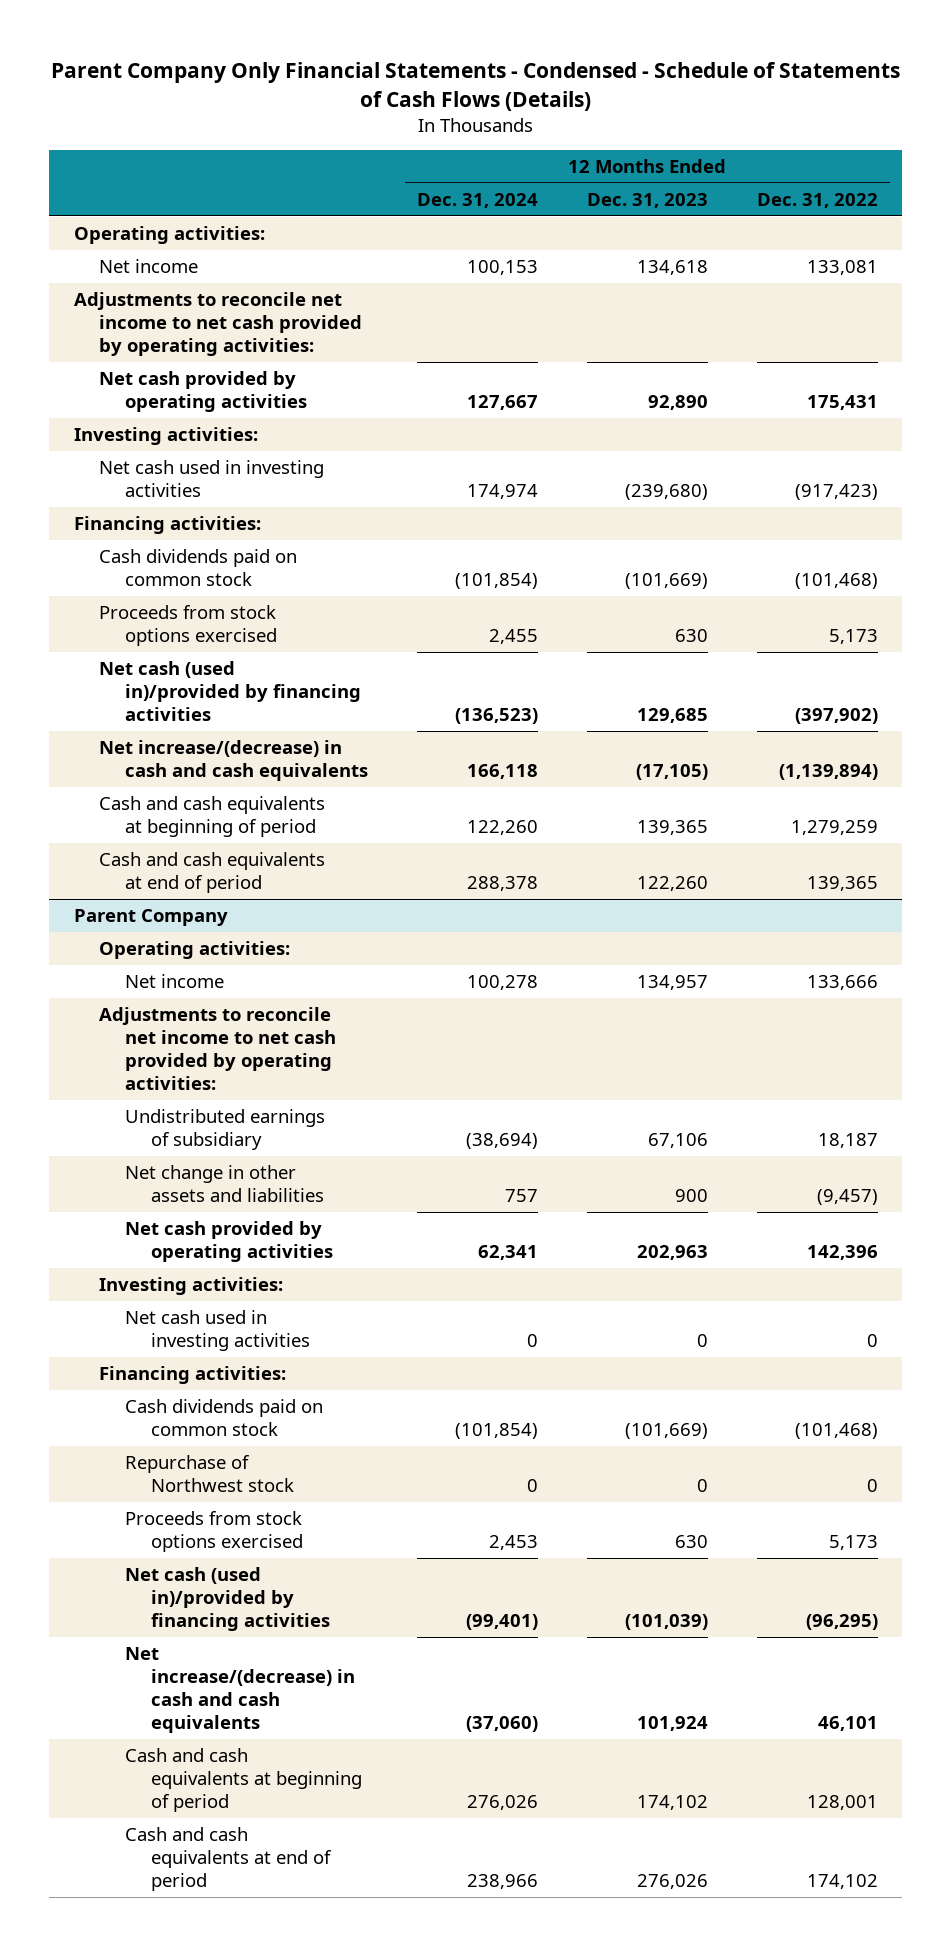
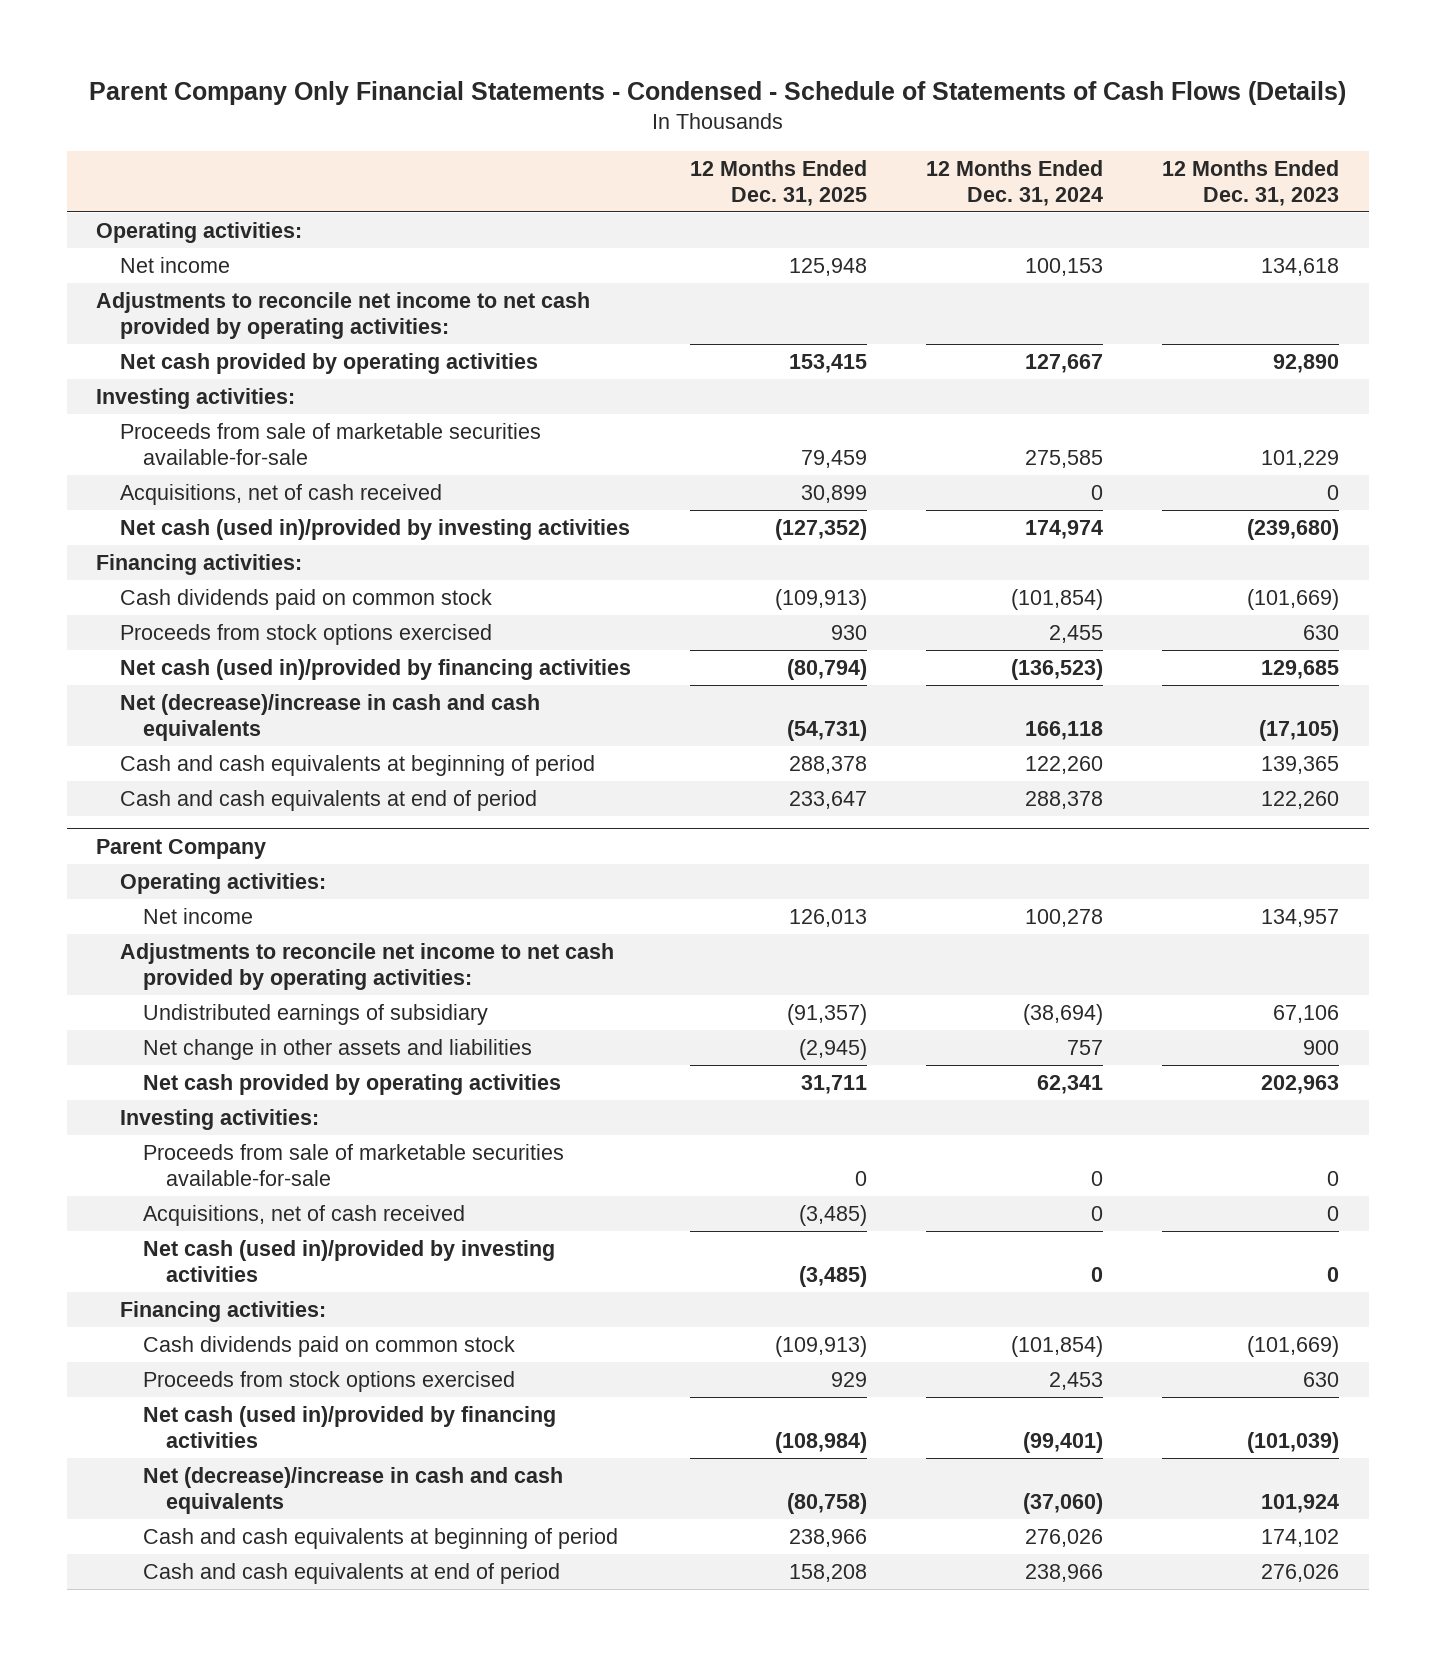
[756,193,878,209] Dec. 31, 2022 -> none
none -> [689,159,867,206] 12 Months Ended Dec. 31, 2025
none -> [119,422,541,465] Proceeds from sale of marketable securities available-for-sale
none -> [119,483,442,505] Acquisitions, net of cash received
[99,460,325,498] Net cash used in investing activities -> [119,518,630,540] Net cash (used in)/provided by investing activities
[99,740,369,782] Net increase/(decrease) in cash and cash equivalents -> [119,693,540,741] Net (decrease)/increase in cash and cash equivalents
none -> [142,1143,564,1186] Proceeds from sale of marketable securities available-for-sale
none -> [142,1204,465,1226] Acquisitions, net of cash received
[125,1310,310,1352] Net cash used in investing activities -> [142,1239,555,1282] Net cash (used in)/provided by investing activities
[125,1455,294,1493] Repurchase of Northwest stock -> none
[125,1647,355,1734] Net increase/(decrease) in cash and cash equivalents -> [142,1466,563,1514] Net (decrease)/increase in cash and cash equivalents

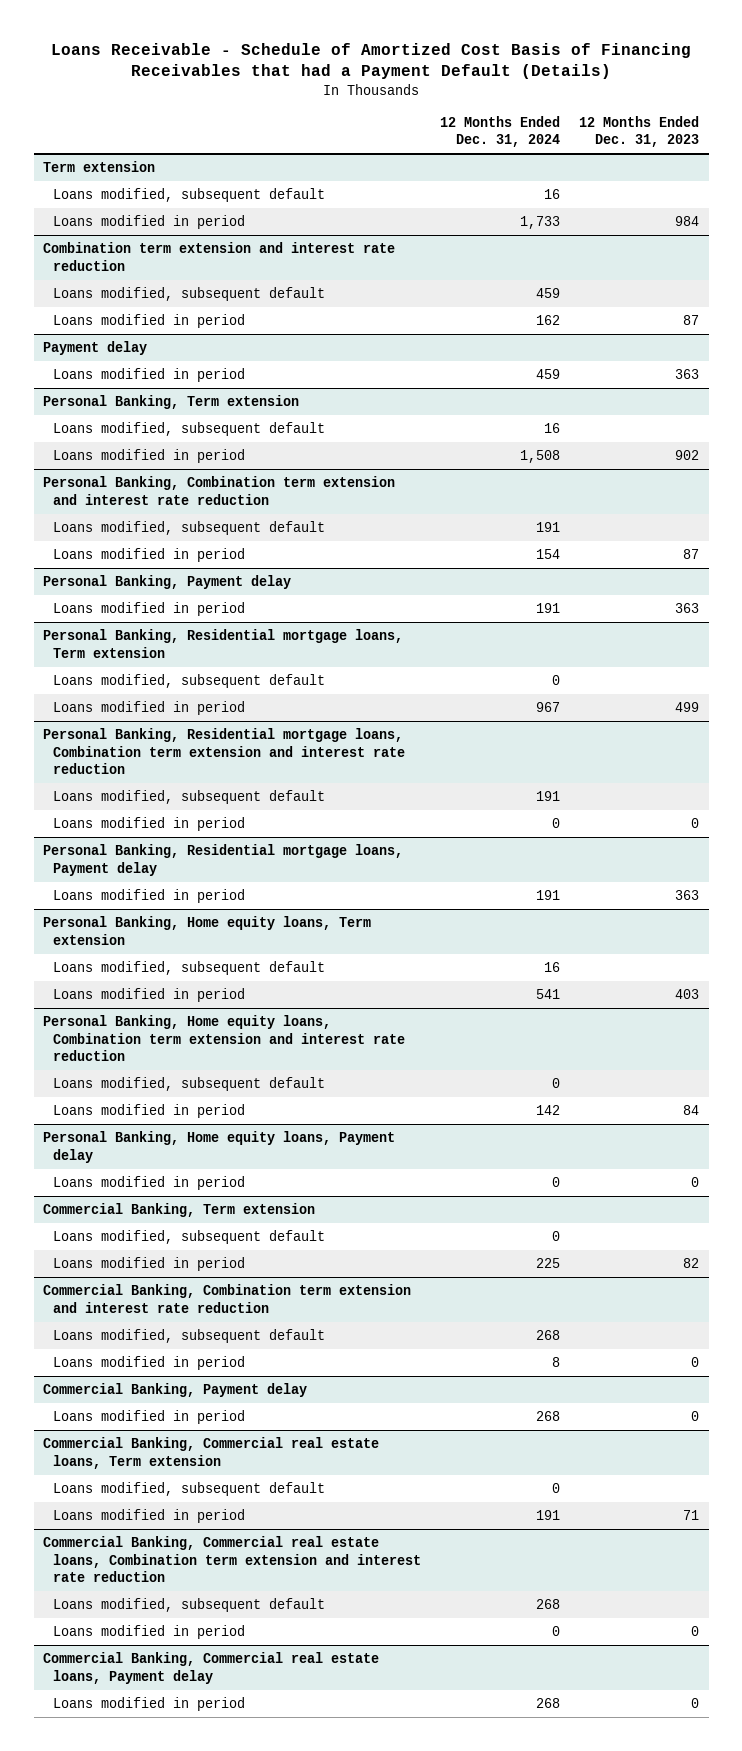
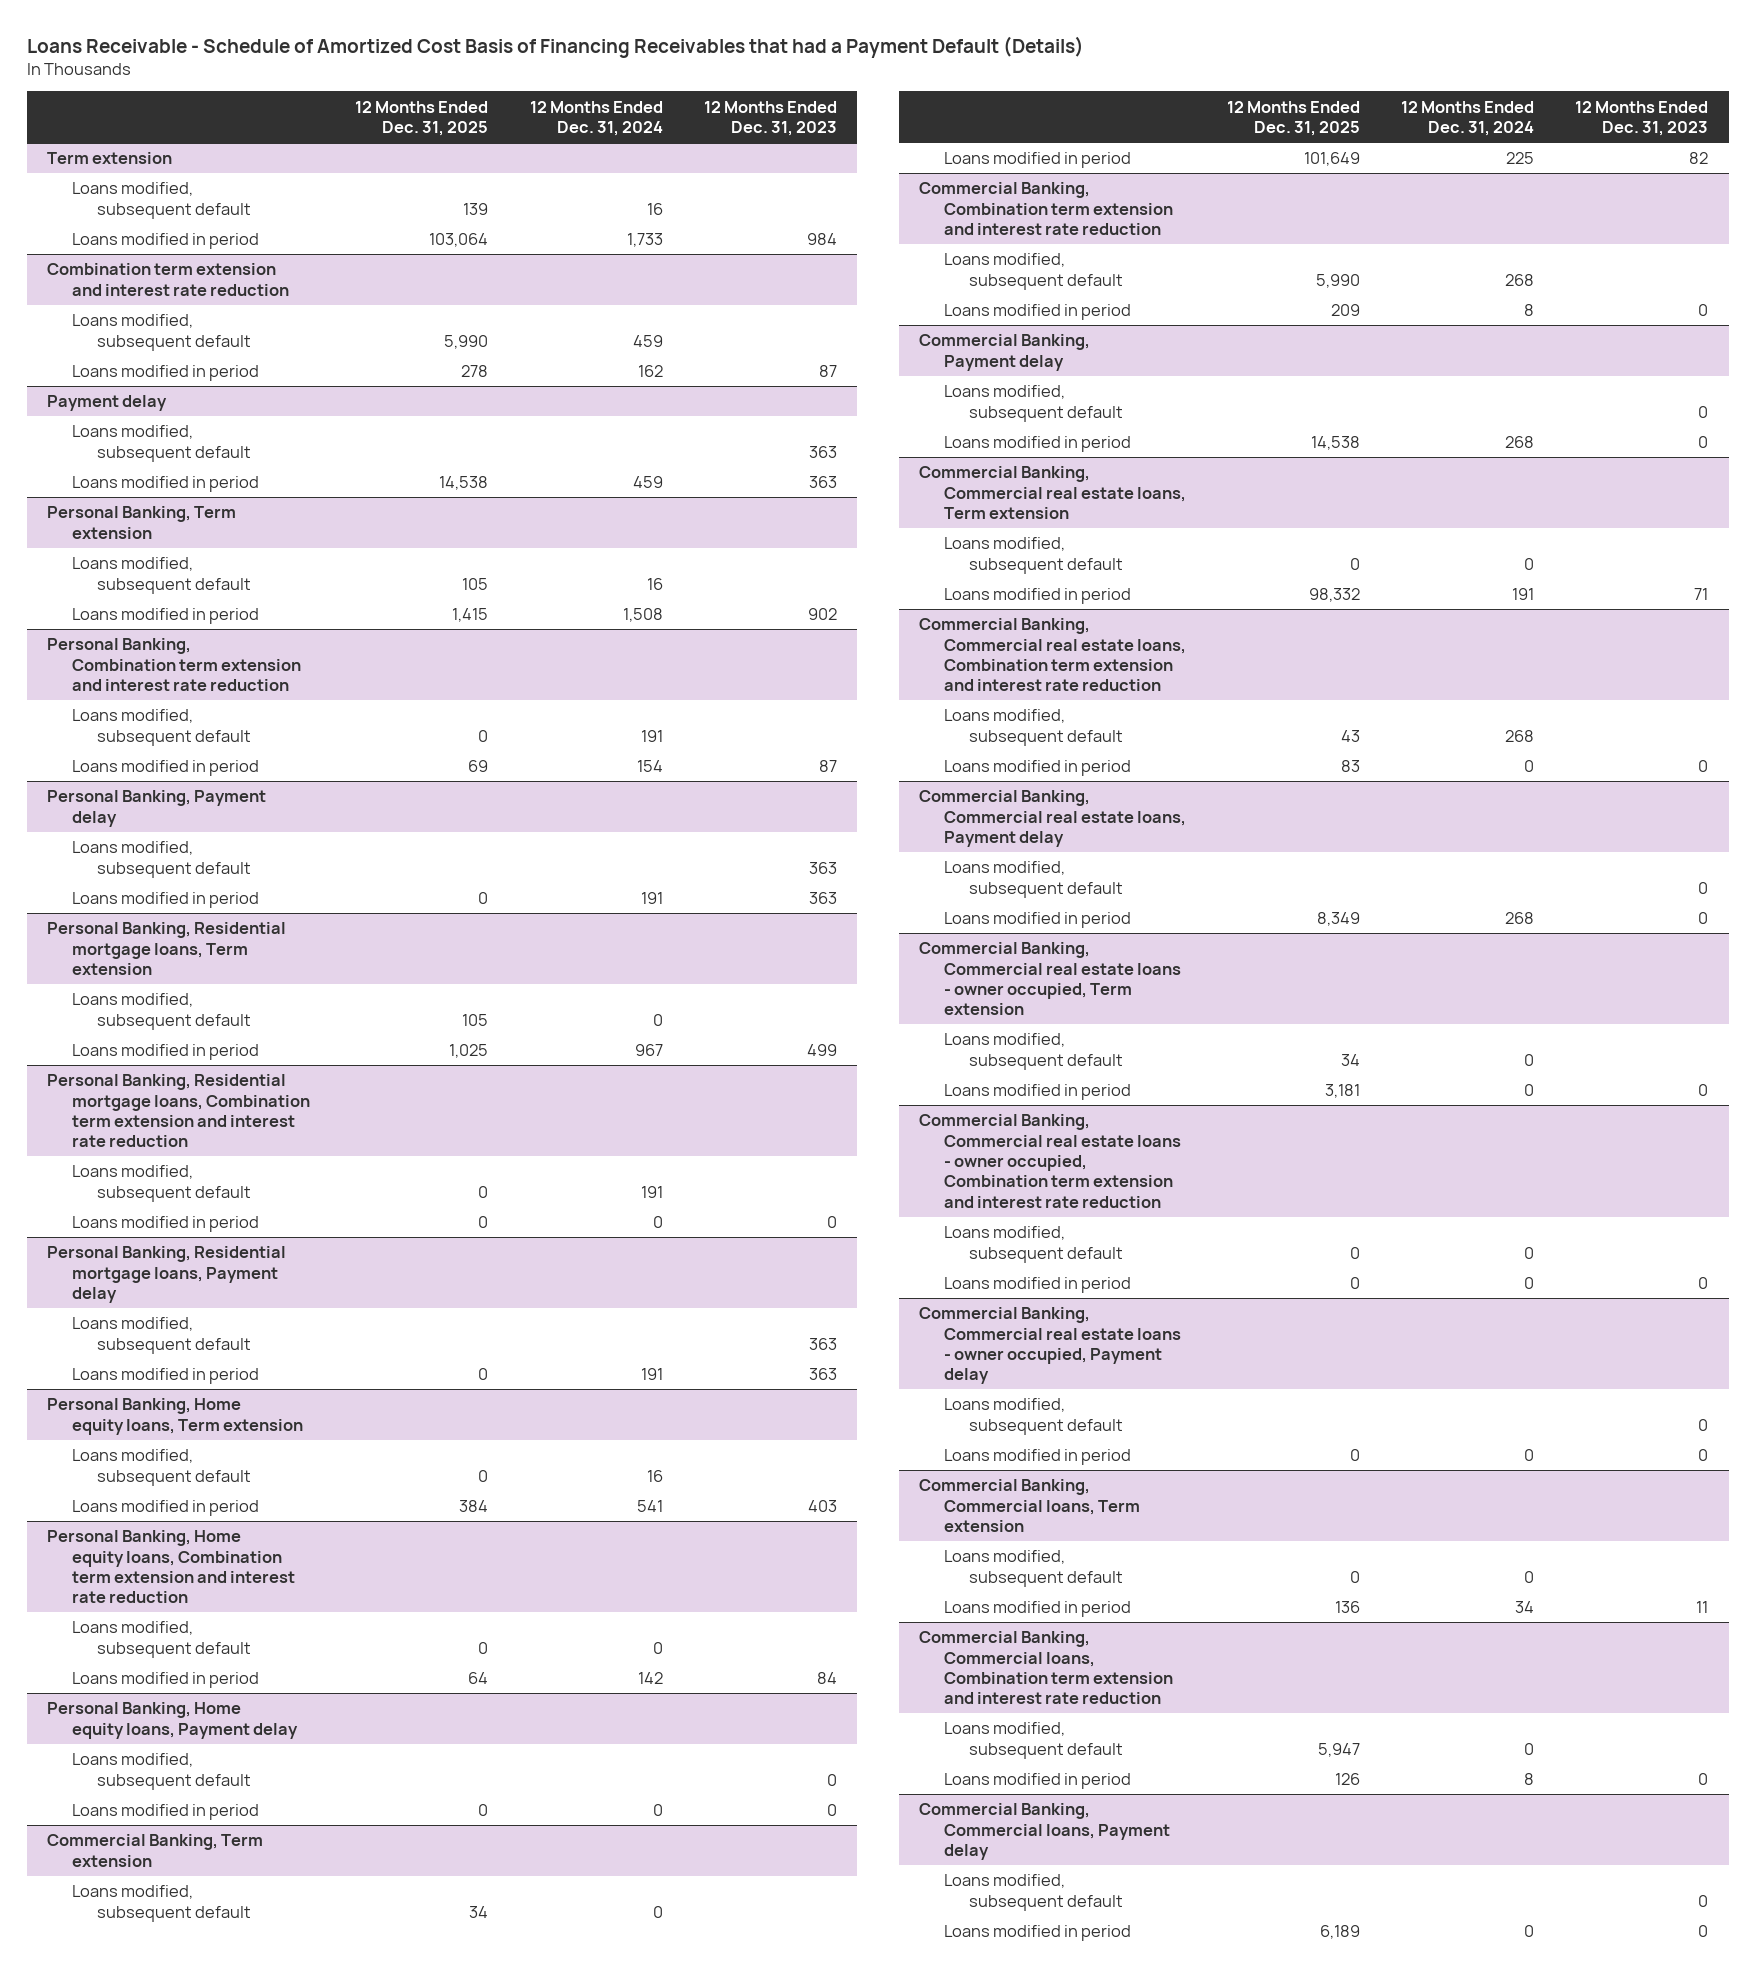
none -> [355,100,489,137] 12 Months Ended Dec. 31, 2025
none -> [72,425,252,462] Loans modified, subsequent default
none -> [72,841,252,878] Loans modified, subsequent default
none -> [72,1317,252,1354] Loans modified, subsequent default
none -> [72,1753,252,1790] Loans modified, subsequent default
none -> [943,385,1123,422] Loans modified, subsequent default
none -> [943,861,1123,898] Loans modified, subsequent default
none -> [919,942,1181,1016] Commercial Banking, Commercial real estate loans - owner occupied, Term extension
none -> [943,1033,1123,1070] Loans modified, subsequent default
none -> [943,1084,1131,1101] Loans modified in period
none -> [919,1114,1181,1208] Commercial Banking, Commercial real estate loans - owner occupied, Combination term extension and interest rate reduction
none -> [943,1226,1123,1263] Loans modified, subsequent default
none -> [943,1277,1131,1294] Loans modified in period
none -> [919,1307,1181,1385] Commercial Banking, Commercial real estate loans - owner occupied, Payment delay
none -> [943,1398,1123,1435] Loans modified, subsequent default
none -> [943,1449,1131,1466] Loans modified in period
none -> [919,1479,1140,1532] Commercial Banking, Commercial loans, Term extension
none -> [943,1550,1123,1587] Loans modified, subsequent default
none -> [943,1601,1131,1618] Loans modified in period
none -> [919,1631,1173,1705] Commercial Banking, Commercial loans, Combination term extension and interest rate reduction
none -> [943,1722,1123,1759] Loans modified, subsequent default
none -> [943,1773,1131,1790] Loans modified in period
none -> [919,1803,1170,1860] Commercial Banking, Commercial loans, Payment delay
none -> [943,1874,1123,1911] Loans modified, subsequent default
none -> [943,1925,1131,1942] Loans modified in period

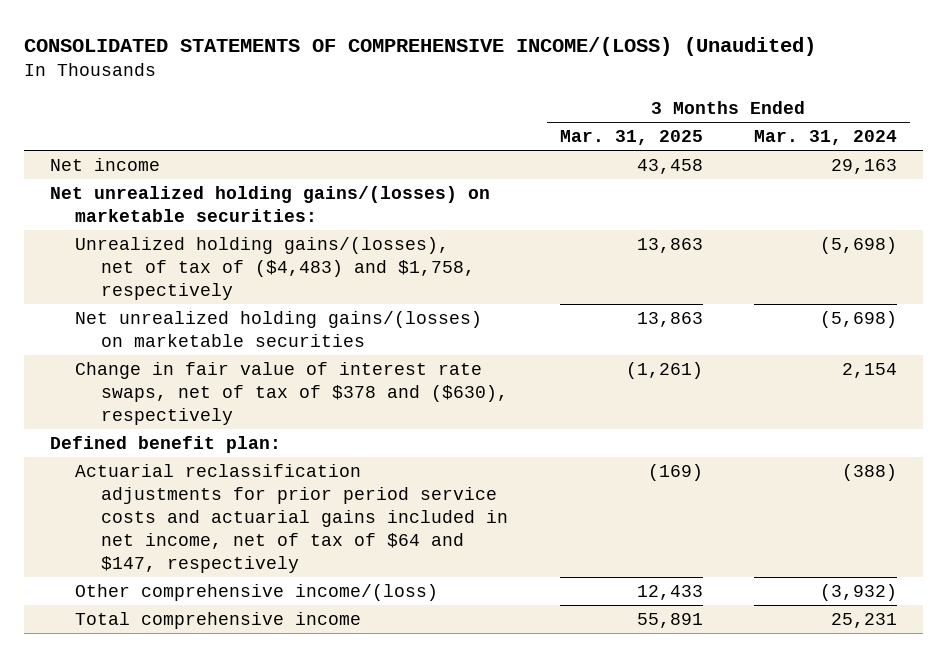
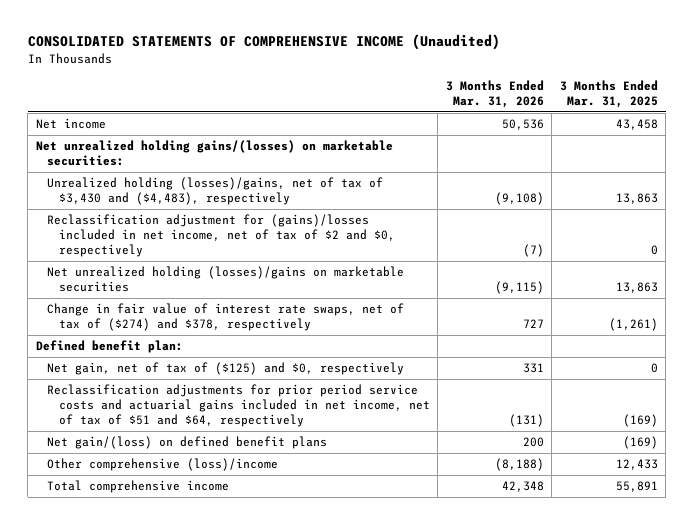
[24,37,817,57] CONSOLIDATED STATEMENTS OF COMPREHENSIVE INCOME/(LOSS) (Unaudited) -> [27,34,500,51] CONSOLIDATED STATEMENTS OF COMPREHENSIVE INCOME (Unaudited)
[754,130,898,146] Mar. 31, 2024 -> none
none -> [445,80,544,108] 3 Months Ended Mar. 31, 2026
[75,236,476,301] Unrealized holding gains/(losses), net of tax of ($4,483) and $1,758, respectively -> [47,177,384,206] Unrealized holding (losses)/gains, net of tax of $3,430 and ($4,483), respectively
none -> [47,214,395,258] Reclassification adjustment for (gains)/losses included in net income, net of tax of $2 and $0, respectively
[75,310,483,348] Net unrealized holding gains/(losses) on marketable securities -> [47,266,405,293] Net unrealized holding (losses)/gains on marketable securities
[75,361,509,426] Change in fair value of interest rate swaps, net of tax of $378 and ($630), respectively -> [47,303,405,332] Change in fair value of interest rate swaps, net of tax of ($274) and $378, respectively
none -> [47,362,405,376] Net gain, net of tax of ($125) and $0, respectively
[75,463,509,574] Actuarial reclassification adjustments for prior period service costs and actuarial gains included in net income, net of tax of $64 and $147, respectively -> [47,384,430,428] Reclassification adjustments for prior period service costs and actuarial gains included in net income, net of tax of $51 and $64, respectively
none -> [47,436,328,450] Net gain/(loss) on defined benefit plans
[75,583,439,601] Other comprehensive income/(loss) -> [47,458,279,472] Other comprehensive (loss)/income

